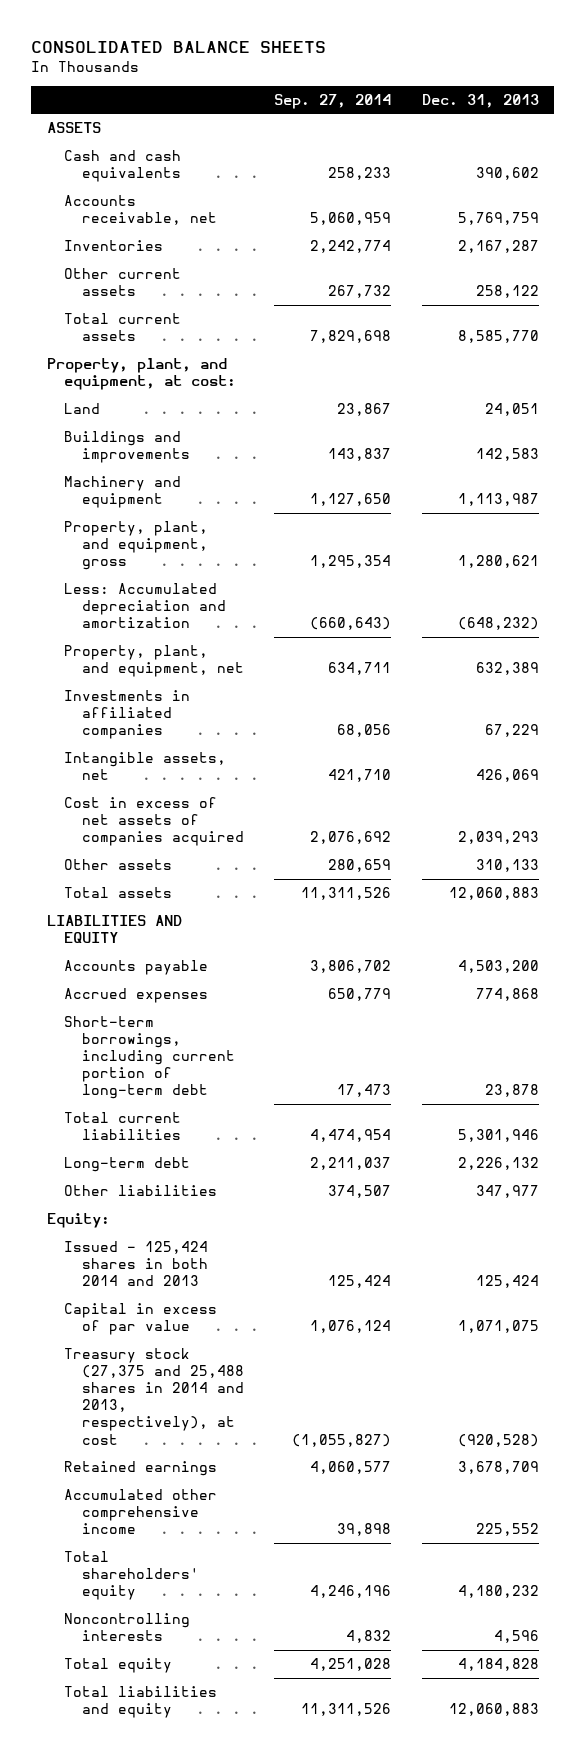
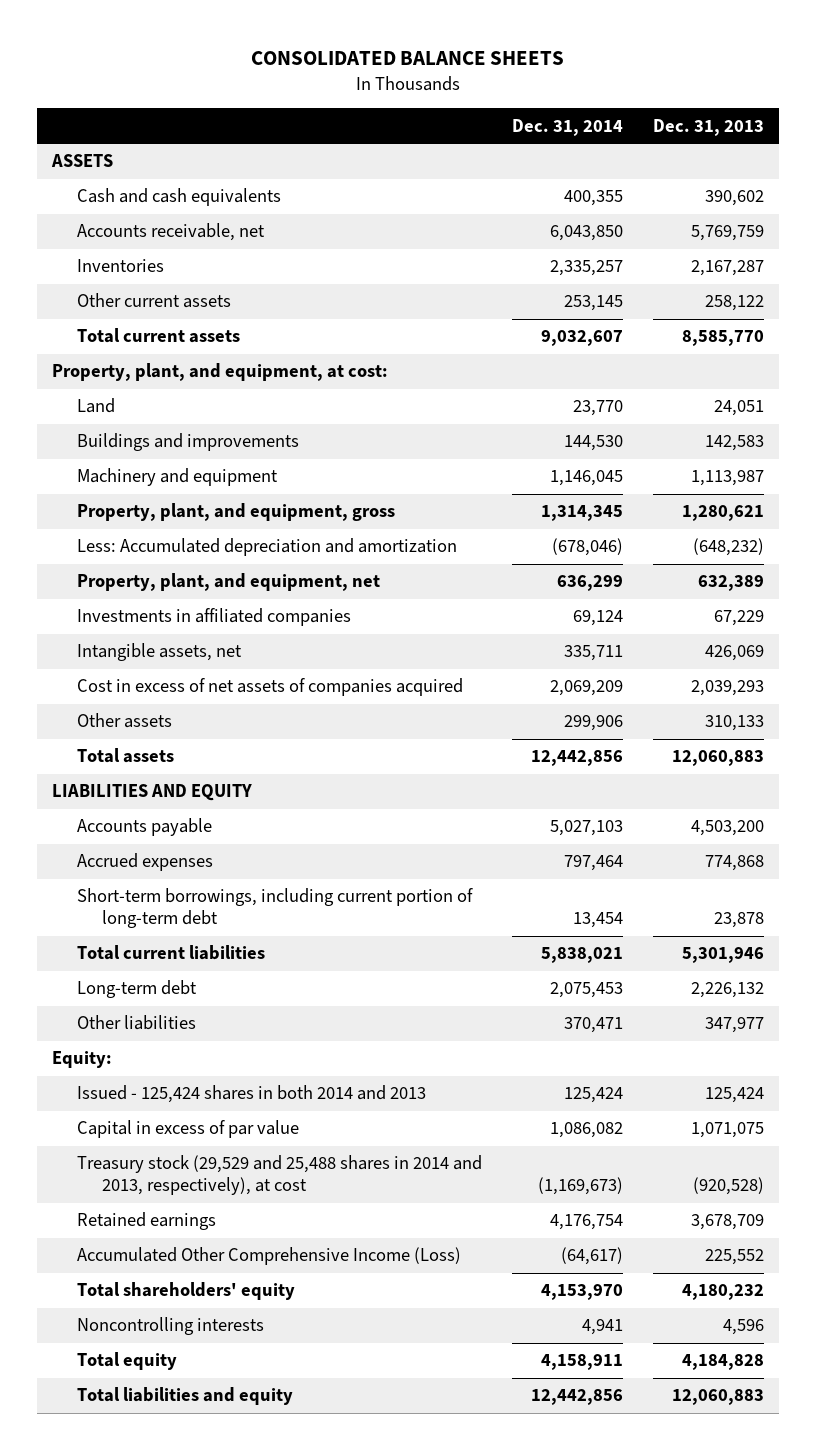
[274,93,392,109] Sep. 27, 2014 -> none
none -> [512,118,624,136] Dec. 31, 2014
[64,1348,244,1445] Treasury stock (27,375 and 25,488 shares in 2014 and 2013, respectively), at cost -> [77,1155,483,1196] Treasury stock (29,529 and 25,488 shares in 2014 and 2013, respectively), at cost
[64,1489,218,1535] Accumulated other comprehensive income -> [77,1247,462,1266] Accumulated Other Comprehensive Income (Loss)

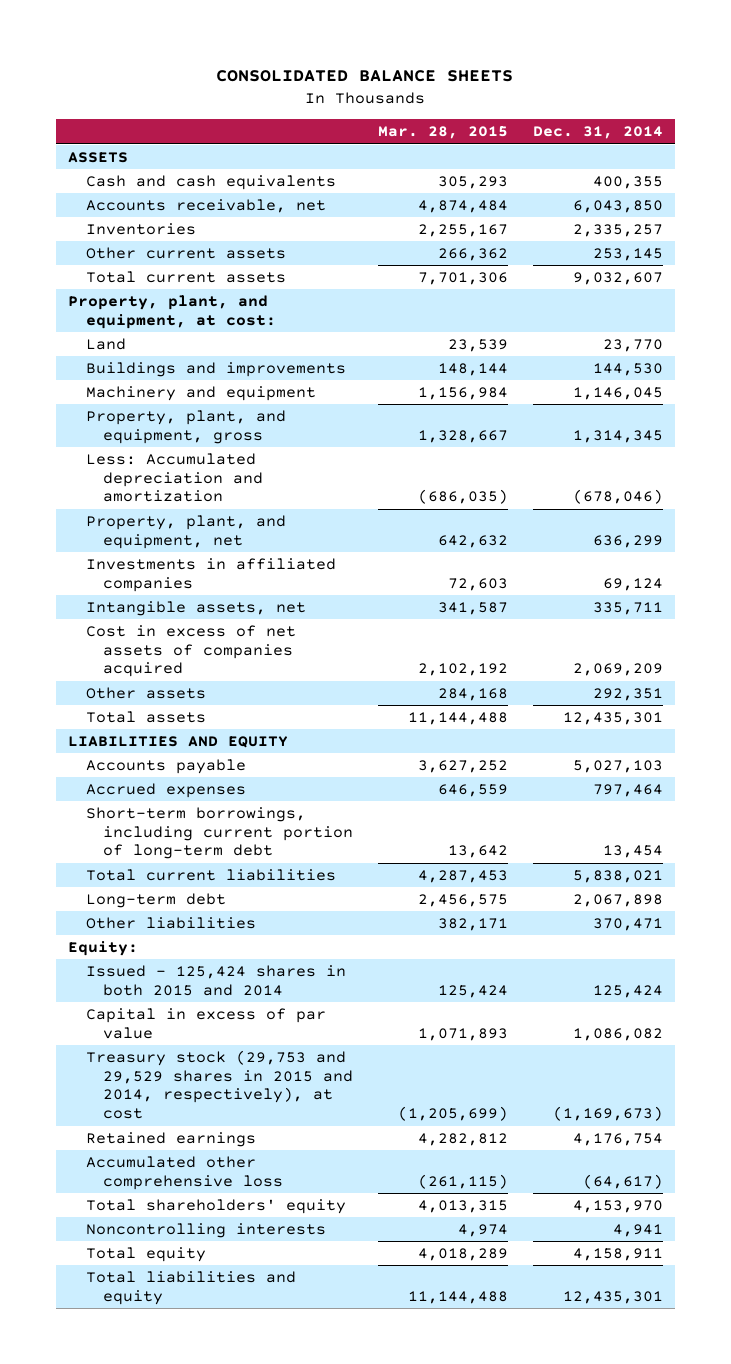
[653,118,765,136] Dec. 31, 2013 -> none
none -> [377,126,508,140] Mar. 28, 2015
[564,715,624,732] 299,906 -> [592,687,663,701] 292,351
[531,750,624,767] 12,442,856 -> [562,711,663,725] 12,435,301
[550,982,624,999] 2,075,453 -> [572,893,663,907] 2,067,898
[77,1085,427,1104] Issued - 125,424 shares in both 2014 and 2013 -> [85,964,346,996] Issued - 125,424 shares in both 2015 and 2014
[77,1155,483,1196] Treasury stock (29,529 and 25,488 shares in 2014 and 2013, respectively), at cost -> [85,1049,354,1120] Treasury stock (29,753 and 29,529 shares in 2015 and 2014, respectively), at cost
[77,1247,462,1266] Accumulated Other Comprehensive Income (Loss) -> [85,1155,284,1190] Accumulated other comprehensive loss
[531,1389,624,1406] 12,442,856 -> [562,1290,663,1304] 12,435,301

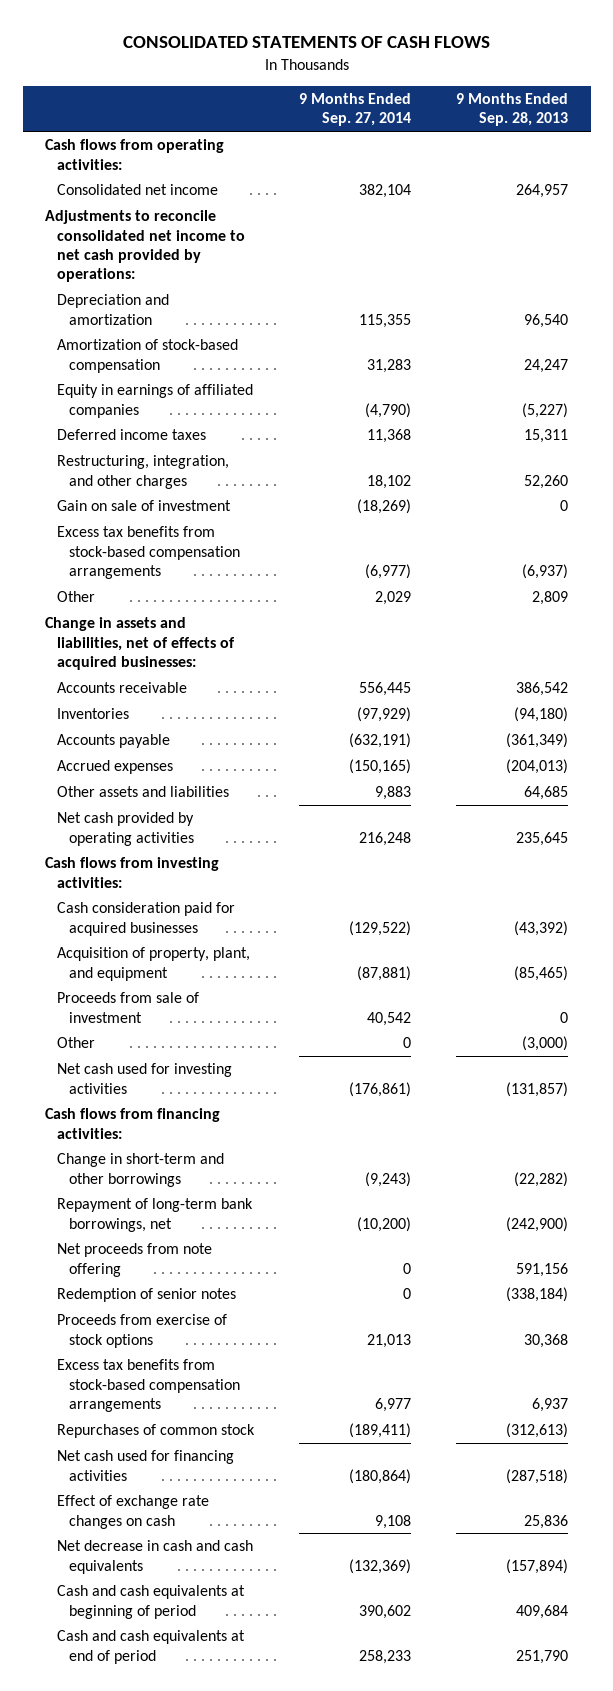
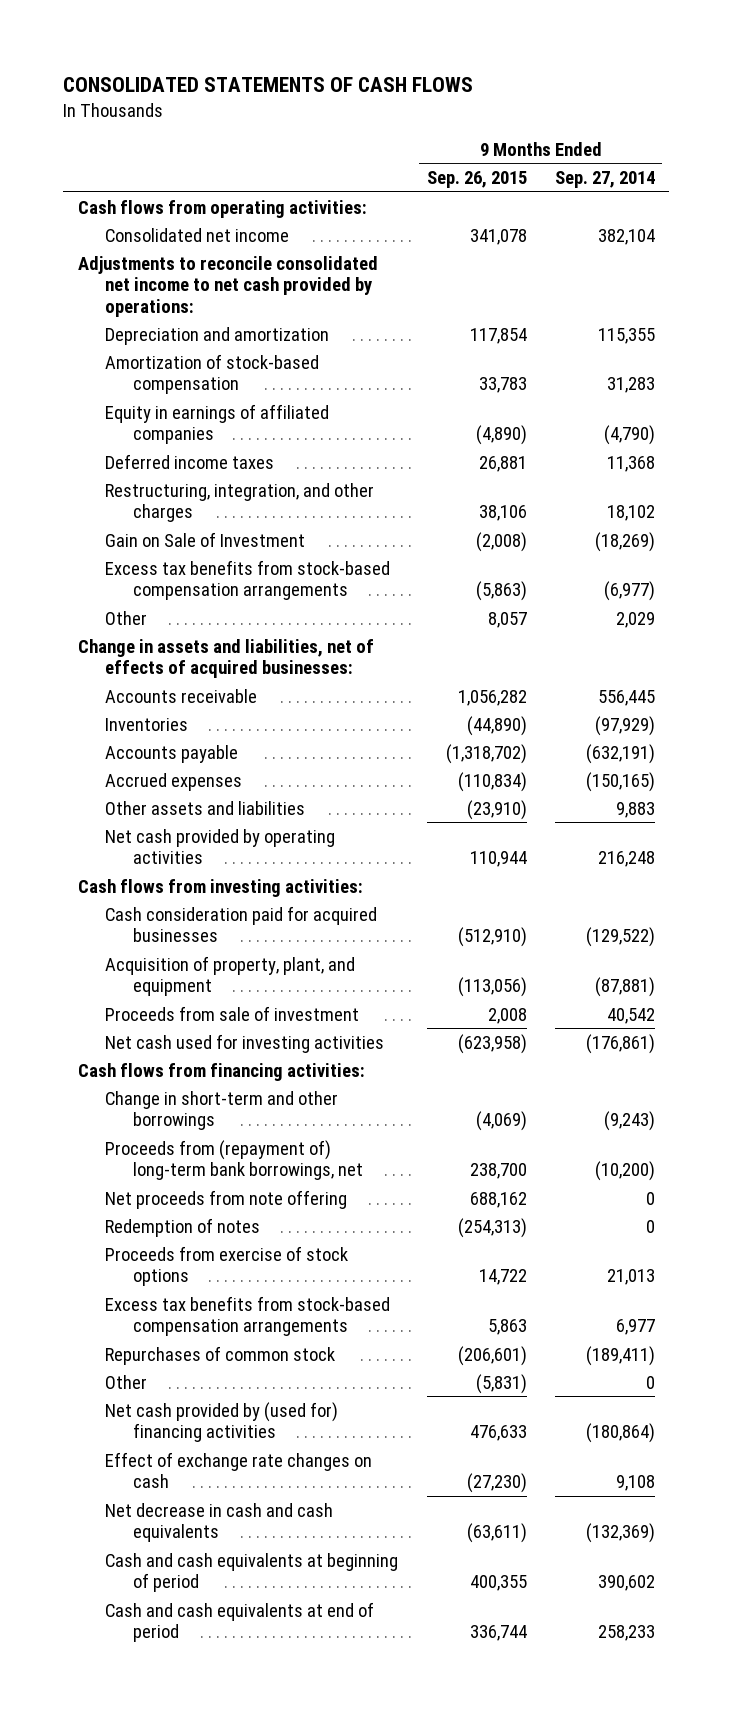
[456,93,569,127] 9 Months Ended Sep. 28, 2013 -> none
none -> [426,170,527,188] Sep. 26, 2015
[57,500,232,512] Gain on sale of investment -> [105,531,306,547] Gain on Sale of Investment
[57,1198,254,1232] Repayment of long-term bank borrowings, net -> [105,1139,364,1181] Proceeds from (repayment of) long-term bank borrowings, net
[57,1288,237,1303] Redemption of senior notes -> [105,1217,261,1237] Redemption of notes
[57,1037,96,1049] Other -> [105,1374,148,1389] Other
[57,1450,235,1481] Net cash used for financing activities -> [105,1401,339,1443] Net cash provided by (used for) financing activities

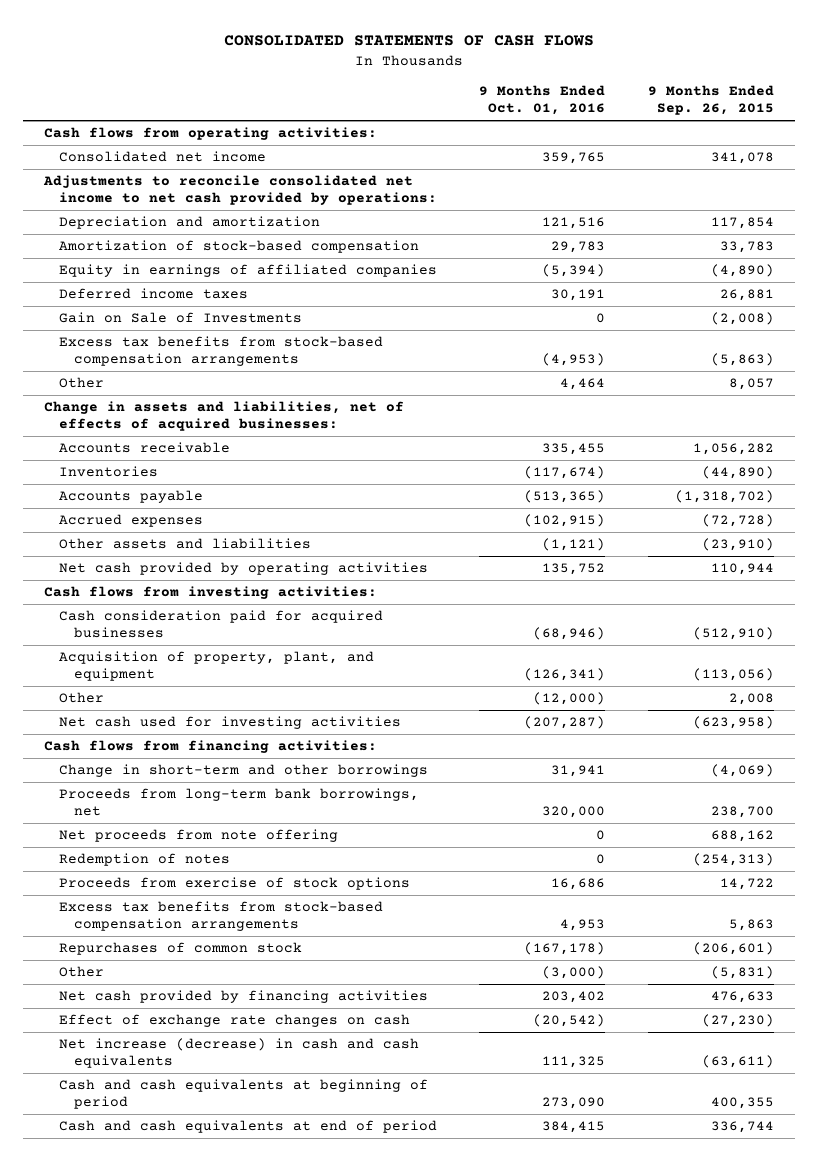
[554,170,655,188] Sep. 27, 2014 -> none
none -> [479,85,606,116] 9 Months Ended Oct. 01, 2016
[105,482,375,523] Restructuring, integration, and other charges -> none
[105,531,306,547] Gain on Sale of Investment -> [58,312,302,324] Gain on Sale of Investments
[457,771,527,792] (110,834) -> [701,514,774,528] (72,728)
[105,1005,360,1021] Proceeds from sale of investment -> none
none -> [58,692,104,704] Other
[105,1139,364,1181] Proceeds from (repayment of) long-term bank borrowings, net -> [58,788,419,817] Proceeds from long-term bank borrowings, net
[105,1401,339,1443] Net cash provided by (used for) financing activities -> [58,990,428,1004] Net cash provided by financing activities
[105,1502,334,1543] Net decrease in cash and cash equivalents -> [58,1038,419,1069] Net increase (decrease) in cash and cash equivalents

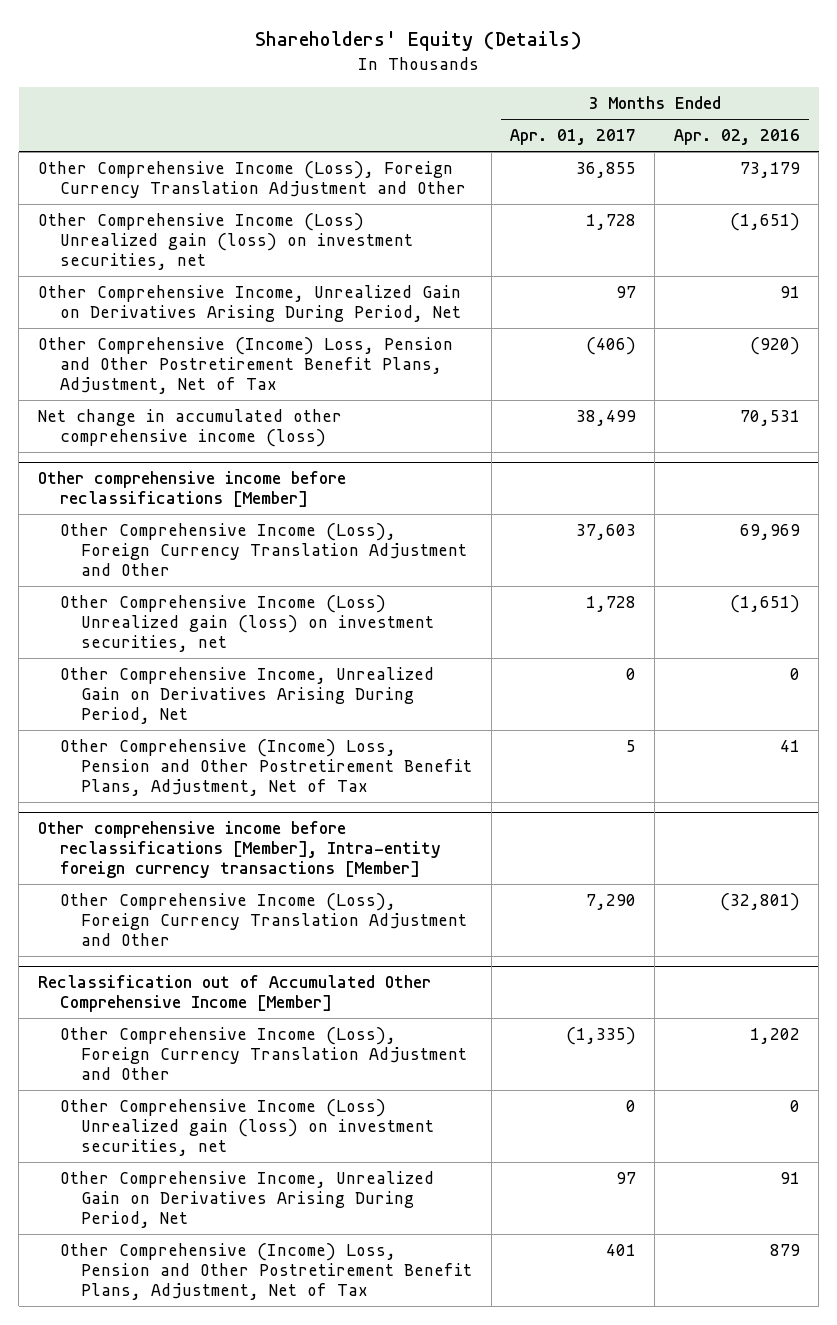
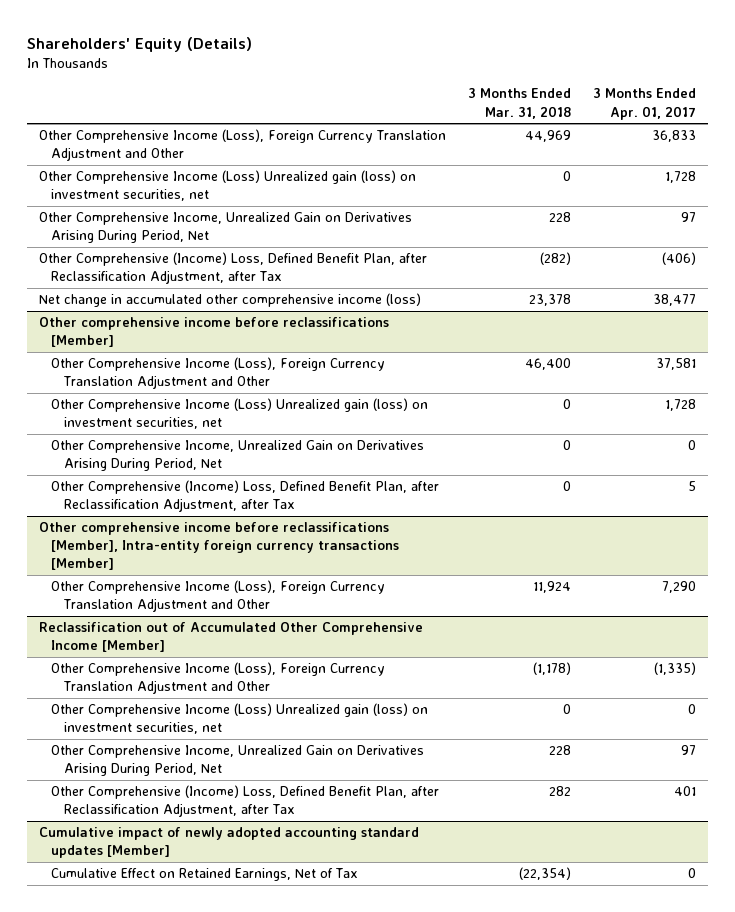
[673,129,800,146] Apr. 02, 2016 -> none
none -> [468,88,572,119] 3 Months Ended Mar. 31, 2018
[576,161,637,178] 36,855 -> [652,130,697,143] 36,833
[37,336,453,395] Other Comprehensive (Income) Loss, Pension and Other Postretirement Benefit Plans, Adjustment, Net of Tax -> [38,252,427,285] Other Comprehensive (Income) Loss, Defined Benefit Plan, after Reclassification Adjustment, after Tax
[576,409,637,426] 38,499 -> [653,294,697,307] 38,477
[576,523,637,540] 37,603 -> [656,358,697,371] 37,581
[59,738,473,797] Other Comprehensive (Income) Loss, Pension and Other Postretirement Benefit Plans, Adjustment, Net of Tax -> [51,480,440,513] Other Comprehensive (Income) Loss, Defined Benefit Plan, after Reclassification Adjustment, after Tax
[59,1242,473,1301] Other Comprehensive (Income) Loss, Pension and Other Postretirement Benefit Plans, Adjustment, Net of Tax -> [51,785,440,818] Other Comprehensive (Income) Loss, Defined Benefit Plan, after Reclassification Adjustment, after Tax
none -> [38,827,419,859] Cumulative impact of newly adopted accounting standard updates [Member]
none -> [51,868,359,882] Cumulative Effect on Retained Earnings, Net of Tax

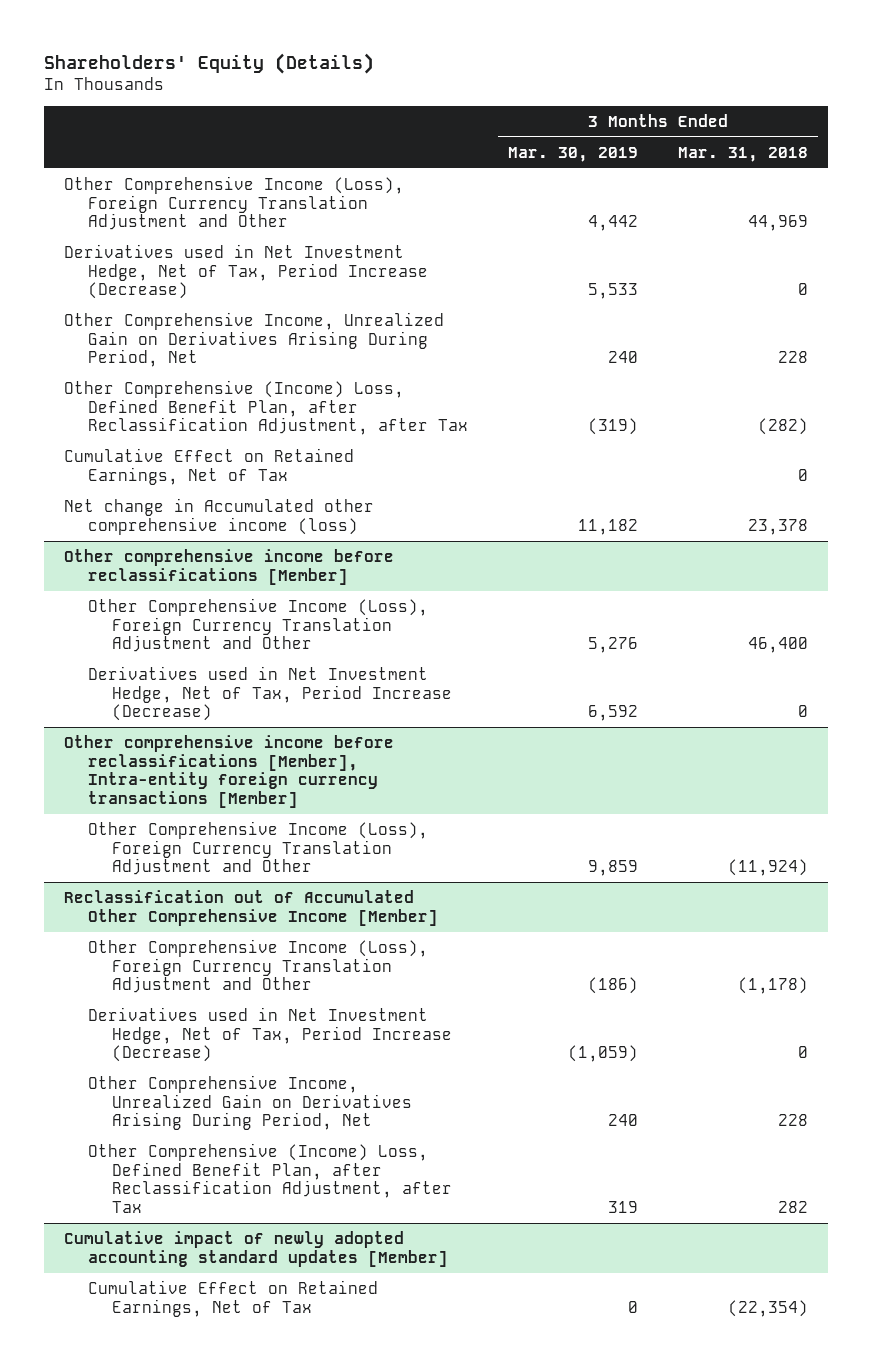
[593,88,697,120] 3 Months Ended Apr. 01, 2017 -> none
none -> [507,146,638,162] Mar. 30, 2019
[38,170,416,202] Other Comprehensive Income (Loss) Unrealized gain (loss) on investment securities, net -> none
none -> [63,244,428,300] Derivatives used in Net Investment Hedge, Net of Tax, Period Increase (Decrease)
none -> [63,448,354,485] Cumulative Effect on Retained Earnings, Net of Tax
[38,293,421,308] Net change in accumulated other comprehensive income (loss) -> [63,498,374,535] Net change in Accumulated other comprehensive income (loss)
[51,398,429,430] Other Comprehensive Income (Loss) Unrealized gain (loss) on investment securities, net -> none
[51,440,425,472] Other Comprehensive Income, Unrealized Gain on Derivatives Arising During Period, Net -> none
[51,480,440,513] Other Comprehensive (Income) Loss, Defined Benefit Plan, after Reclassification Adjustment, after Tax -> none
none -> [87,666,452,722] Derivatives used in Net Investment Hedge, Net of Tax, Period Increase (Decrease)
[533,581,572,594] 11,924 -> [727,859,808,877] (11,924)
[51,703,429,735] Other Comprehensive Income (Loss) Unrealized gain (loss) on investment securities, net -> none
none -> [87,1007,452,1063] Derivatives used in Net Investment Hedge, Net of Tax, Period Increase (Decrease)

